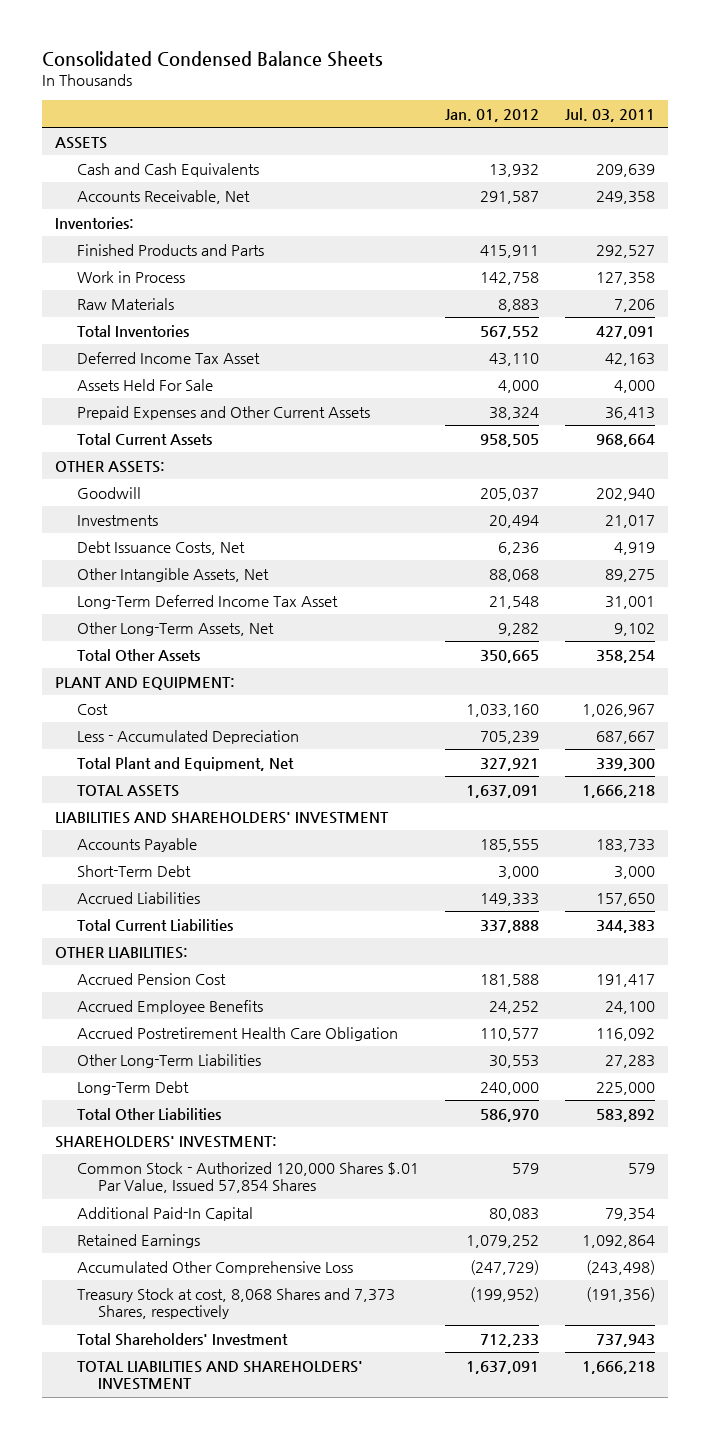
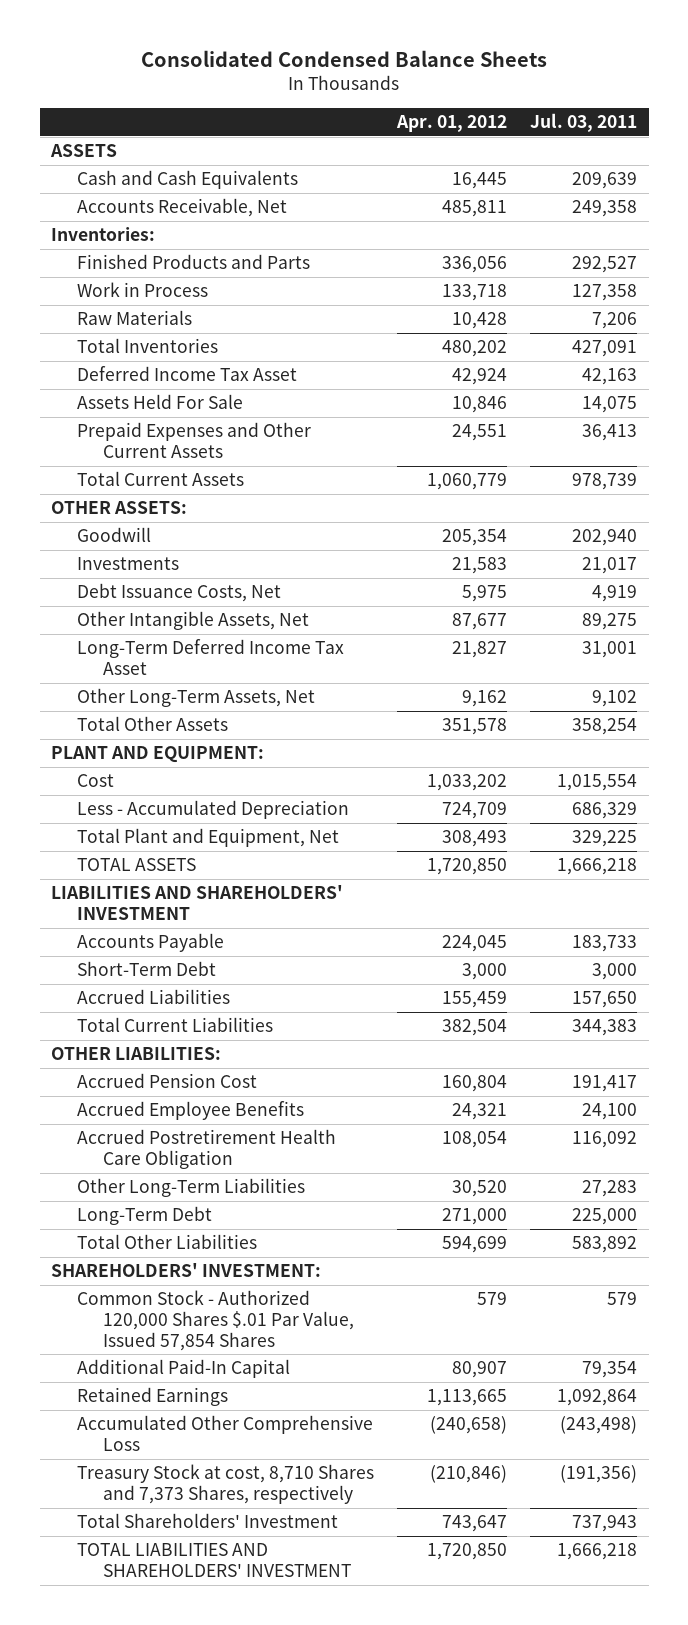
[444,109,539,123] Jan. 01, 2012 -> none
none -> [396,115,508,133] Apr. 01, 2012
[613,379,655,393] 4,000 -> [582,396,638,414] 14,075
[595,433,655,447] 968,664 -> [572,473,638,491] 978,739
[581,703,655,717] 1,026,967 -> [557,774,638,792] 1,015,554
[595,730,655,744] 687,667 -> [572,802,638,820] 686,329
[595,757,655,771] 339,300 -> [572,830,638,848] 329,225
[76,1287,395,1320] Treasury Stock at cost, 8,068 Shares and 7,373 Shares, respectively -> [77,1464,375,1504] Treasury Stock at cost, 8,710 Shares and 7,373 Shares, respectively

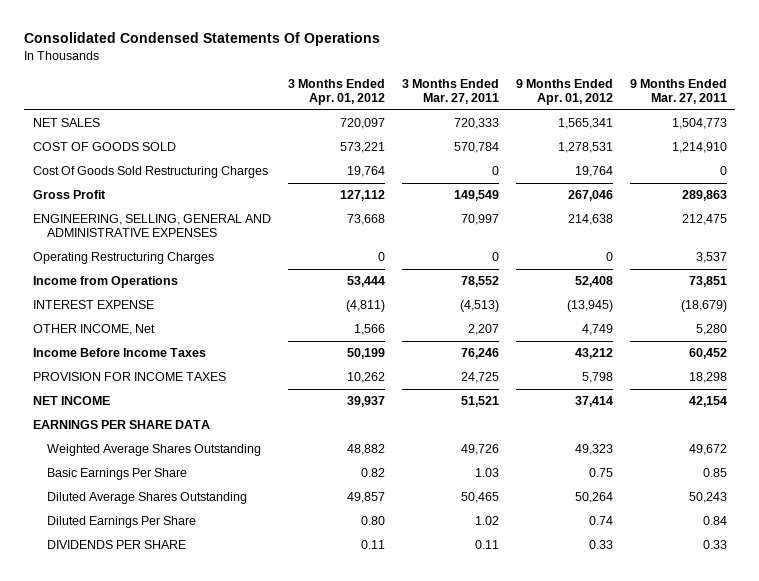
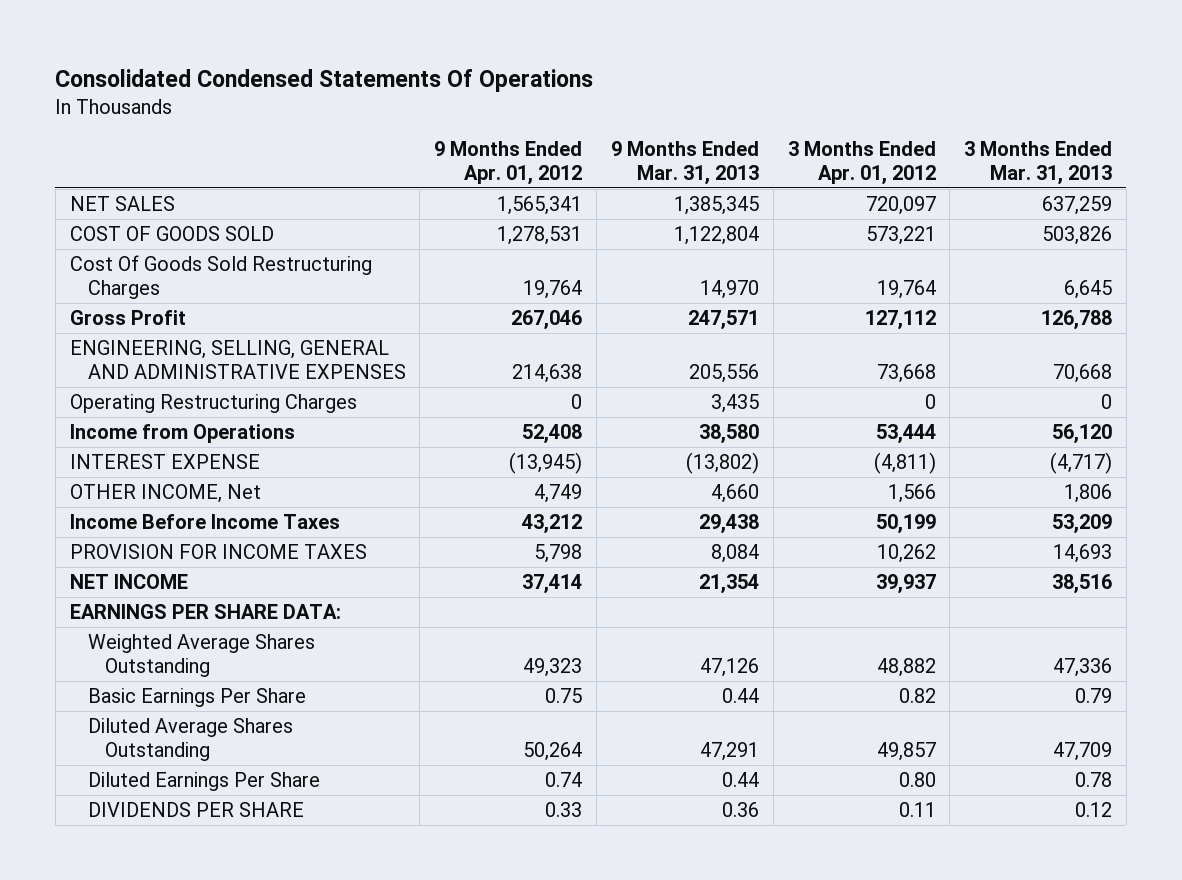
[401,79,499,105] 3 Months Ended Mar. 27, 2011 -> none
[629,79,727,105] 9 Months Ended Mar. 27, 2011 -> none
none -> [610,140,759,185] 9 Months Ended Mar. 31, 2013
none -> [964,140,1113,185] 3 Months Ended Mar. 31, 2013
[32,420,210,430] EARNINGS PER SHARE DATA -> [69,604,341,620] EARNINGS PER SHARE DATA:

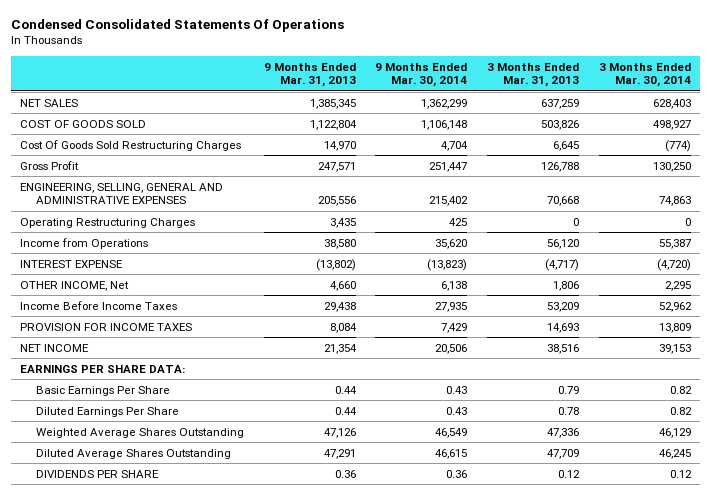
[55,68,594,92] Consolidated Condensed Statements Of Operations -> [10,18,344,32] Condensed Consolidated Statements Of Operations
[434,140,583,185] 9 Months Ended Apr. 01, 2012 -> none
[787,140,936,185] 3 Months Ended Apr. 01, 2012 -> none
none -> [375,62,468,88] 9 Months Ended Mar. 30, 2014
none -> [598,62,691,88] 3 Months Ended Mar. 30, 2014
[87,634,315,678] Weighted Average Shares Outstanding -> [36,427,245,438] Weighted Average Shares Outstanding
[87,718,293,762] Diluted Average Shares Outstanding -> [36,448,232,459] Diluted Average Shares Outstanding

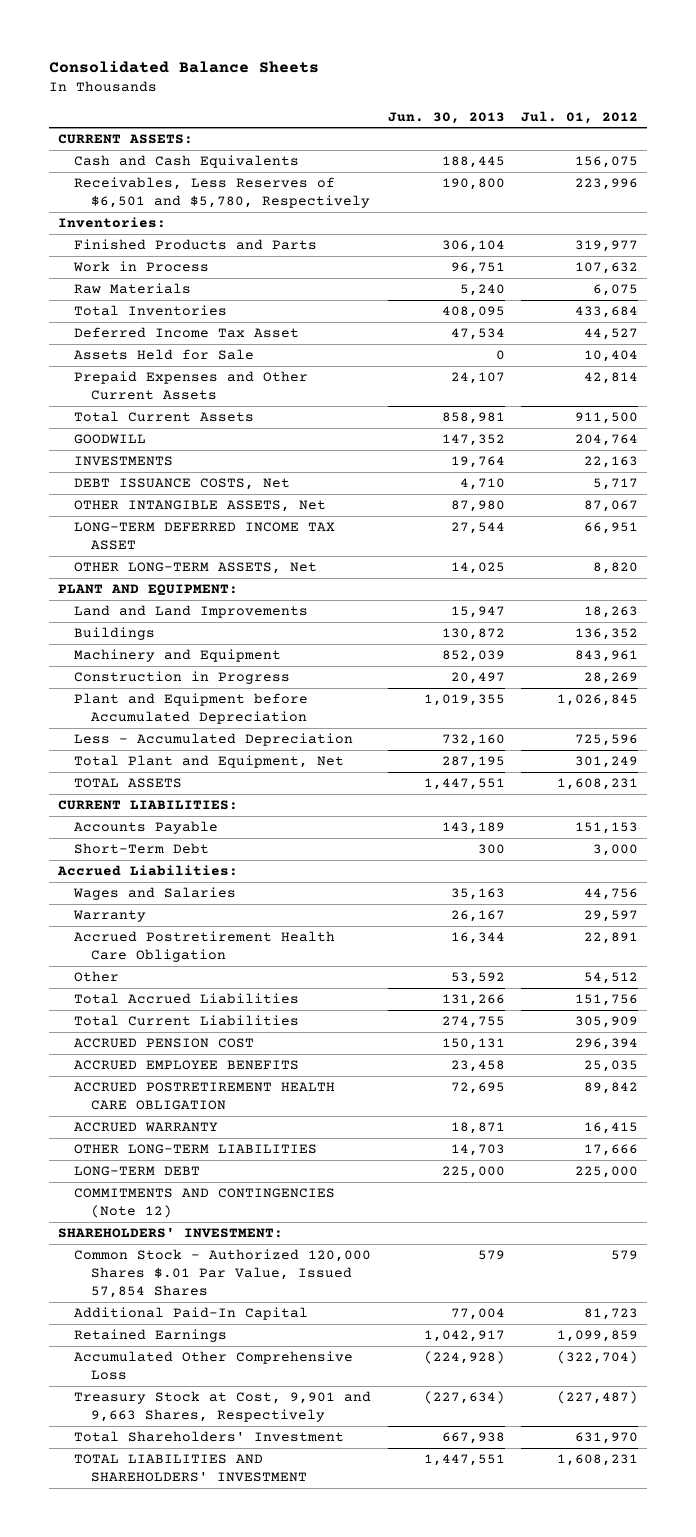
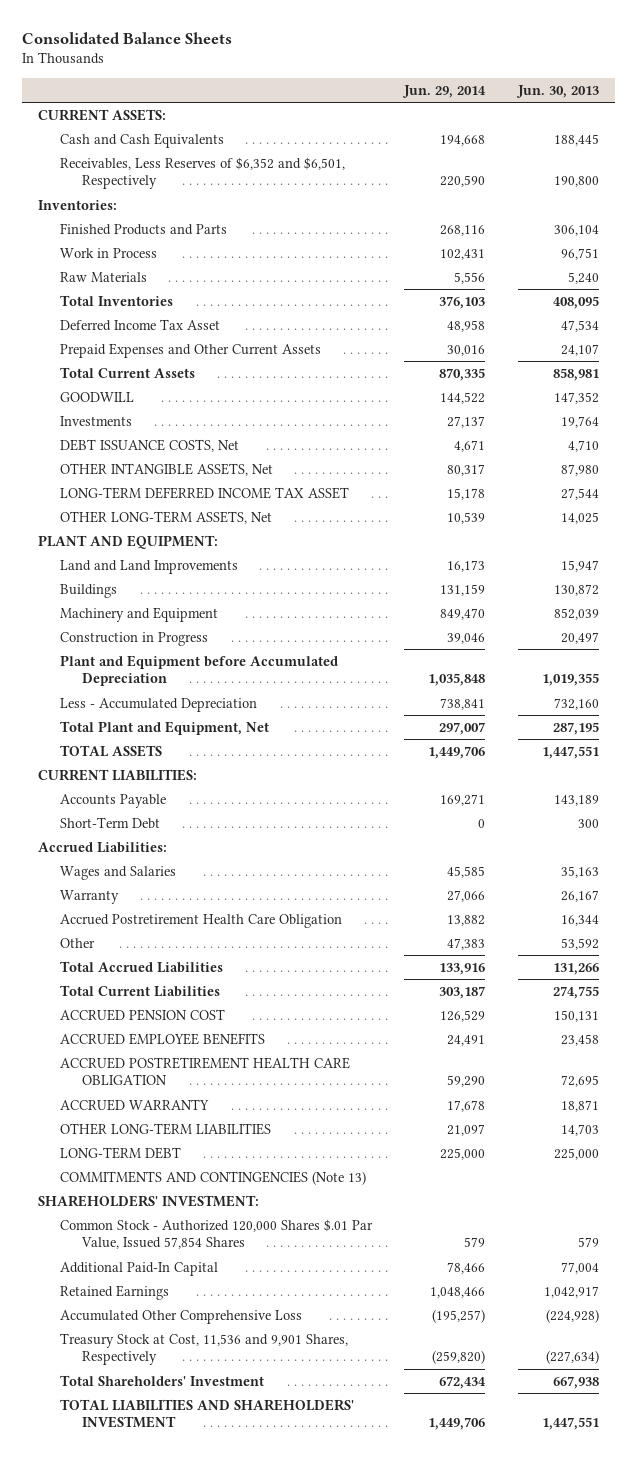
[521,110,639,124] Jul. 01, 2012 -> none
none -> [402,84,487,98] Jun. 29, 2014
[74,177,370,209] Receivables, Less Reserves of $6,501 and $5,780, Respectively -> [60,156,346,190] Receivables, Less Reserves of $6,352 and $6,501, Respectively
[74,349,255,361] Assets Held for Sale -> none
[74,456,174,467] INVESTMENTS -> [60,415,133,426] Investments
[74,1188,336,1219] COMMITMENTS AND CONTINGENCIES (Note 12) -> [60,1170,367,1185] COMMITMENTS AND CONTINGENCIES (Note 13)
[74,1391,372,1423] Treasury Stock at Cost, 9,901 and 9,663 Shares, Respectively -> [60,1332,349,1366] Treasury Stock at Cost, 11,536 and 9,901 Shares, Respectively

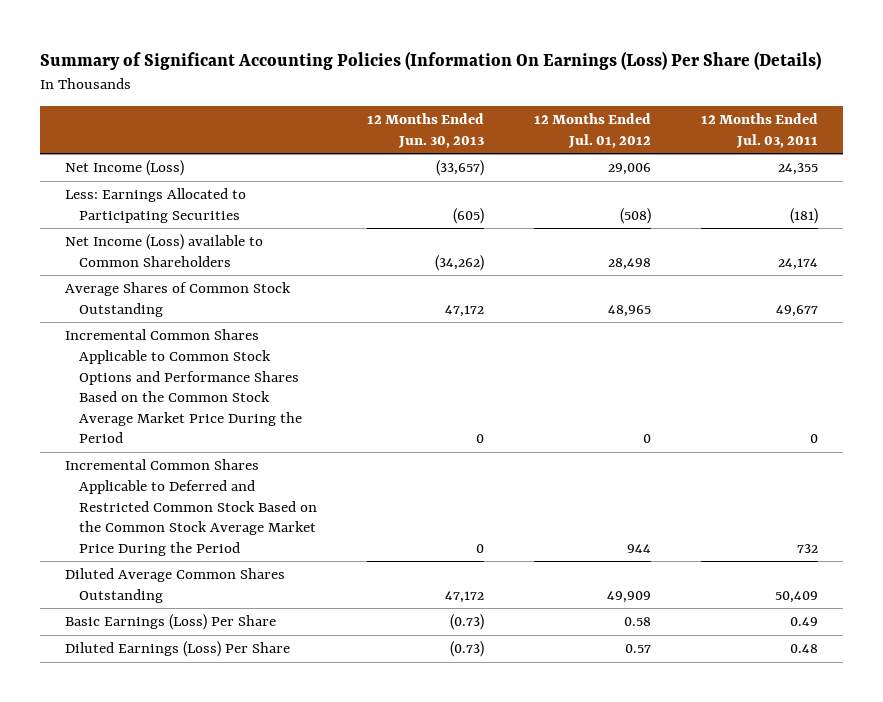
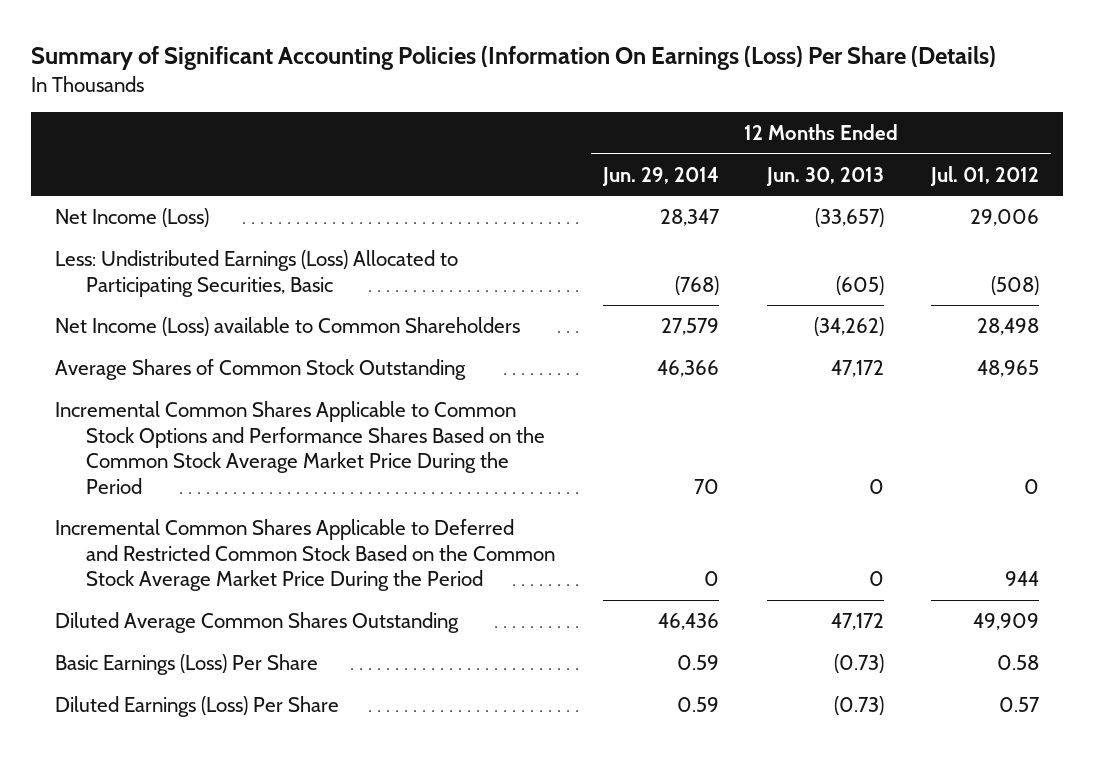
[700,112,818,148] 12 Months Ended Jul. 03, 2011 -> none
none -> [602,166,720,186] Jun. 29, 2014
[64,188,246,223] Less: Earnings Allocated to Participating Securities -> [55,250,459,297] Less: Undistributed Earnings (Loss) Allocated to Participating Securities, Basic

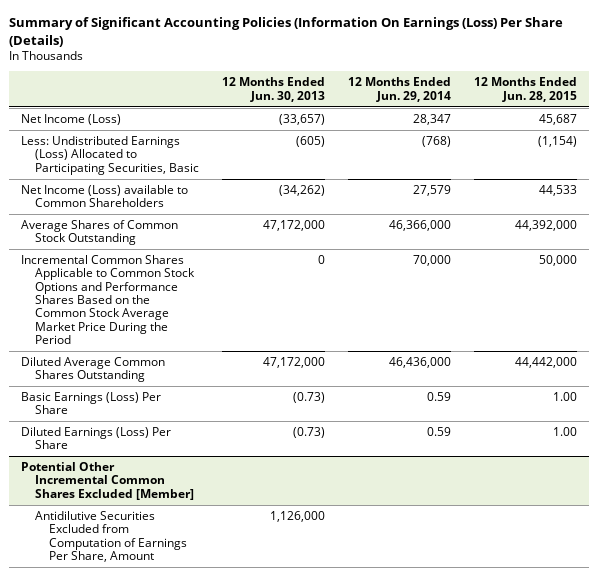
[930,165,1040,186] Jul. 01, 2012 -> none
none -> [474,77,578,102] 12 Months Ended Jun. 28, 2015
[55,519,556,592] Incremental Common Shares Applicable to Deferred and Restricted Common Stock Based on the Common Stock Average Market Price During the Period -> none
[657,360,720,378] 46,366 -> [389,220,452,232] 46,366,000
[830,360,884,378] 47,172 -> [263,220,326,232] 47,172,000
[694,478,720,494] 70 -> [413,255,452,267] 70,000
[658,613,720,631] 46,436 -> [389,357,452,369] 46,436,000
[830,613,884,631] 47,172 -> [263,357,326,369] 47,172,000
none -> [20,462,195,500] Potential Other Incremental Common Shares Excluded [Member]
none -> [35,511,188,562] Antidilutive Securities Excluded from Computation of Earnings Per Share, Amount

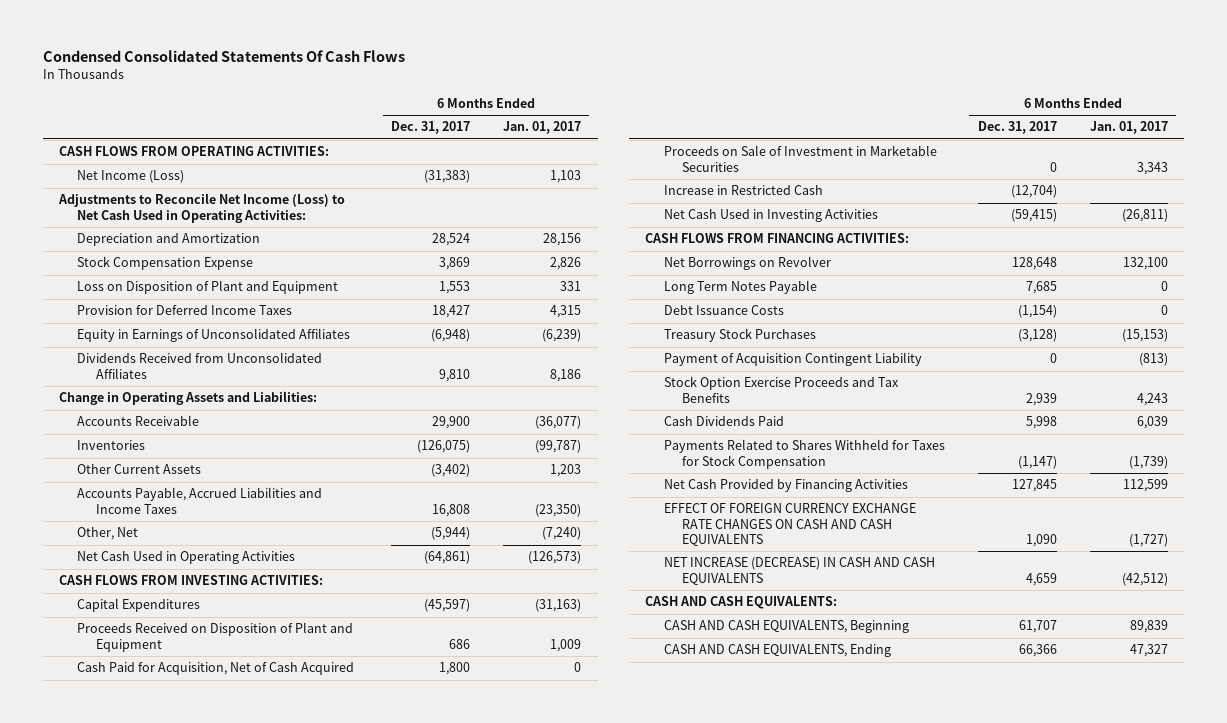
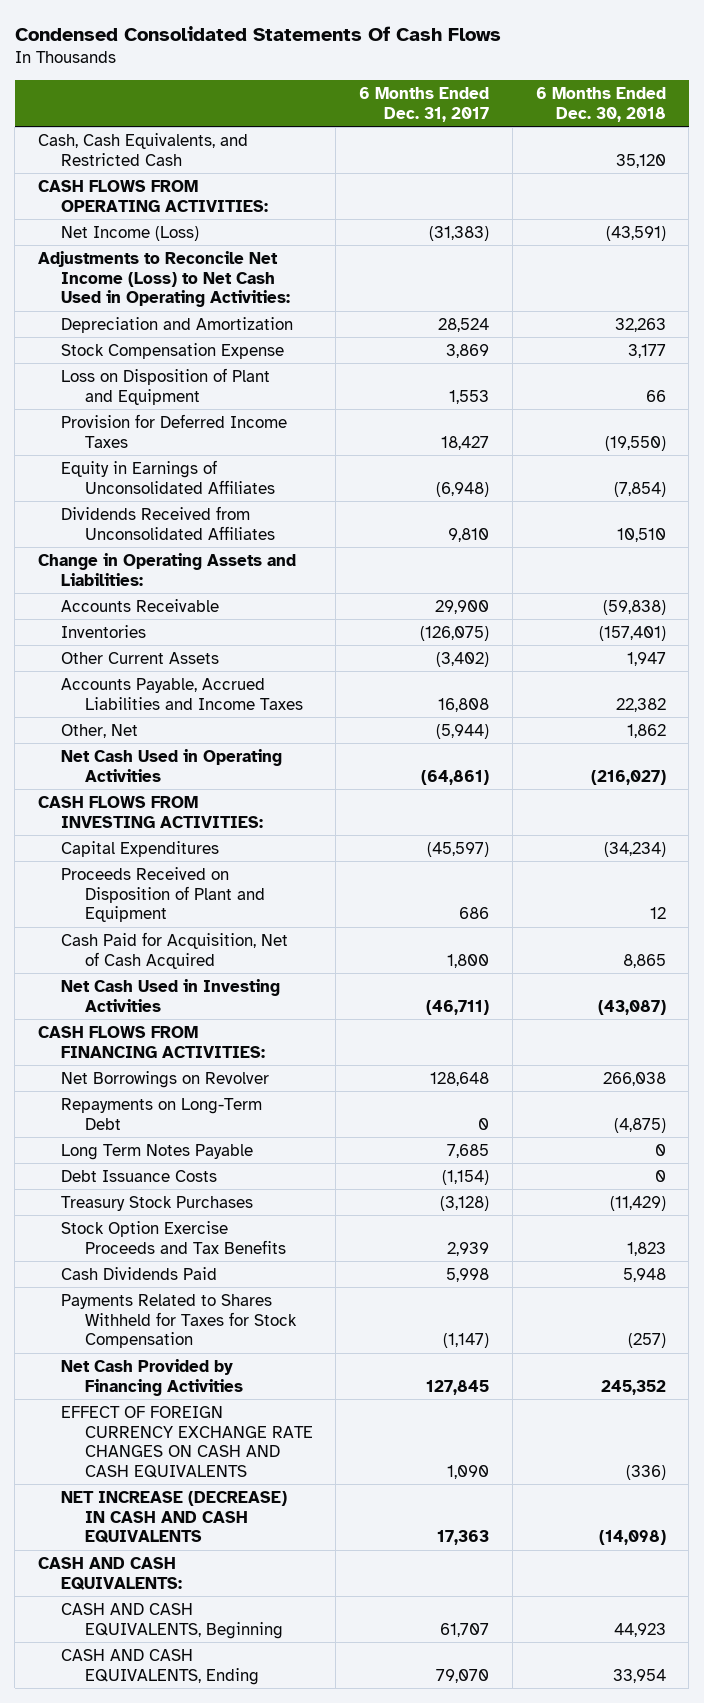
[503,121,582,135] Jan. 01, 2017 -> none
none -> [535,87,666,122] 6 Months Ended Dec. 30, 2018
none -> [37,132,248,166] Cash, Cash Equivalents, and Restricted Cash
[663,145,937,172] Proceeds on Sale of Investment in Marketable Securities -> none
[663,185,823,196] Increase in Restricted Cash -> none
[1010,209,1057,223] (59,415) -> [426,999,490,1015] (46,711)
none -> [61,1097,263,1130] Repayments on Long-Term Debt
[663,352,922,367] Payment of Acquisition Contingent Liability -> none
[1025,572,1057,586] 4,659 -> [437,1530,490,1546] 17,363
[1018,644,1057,658] 66,366 -> [436,1668,490,1683] 79,070

